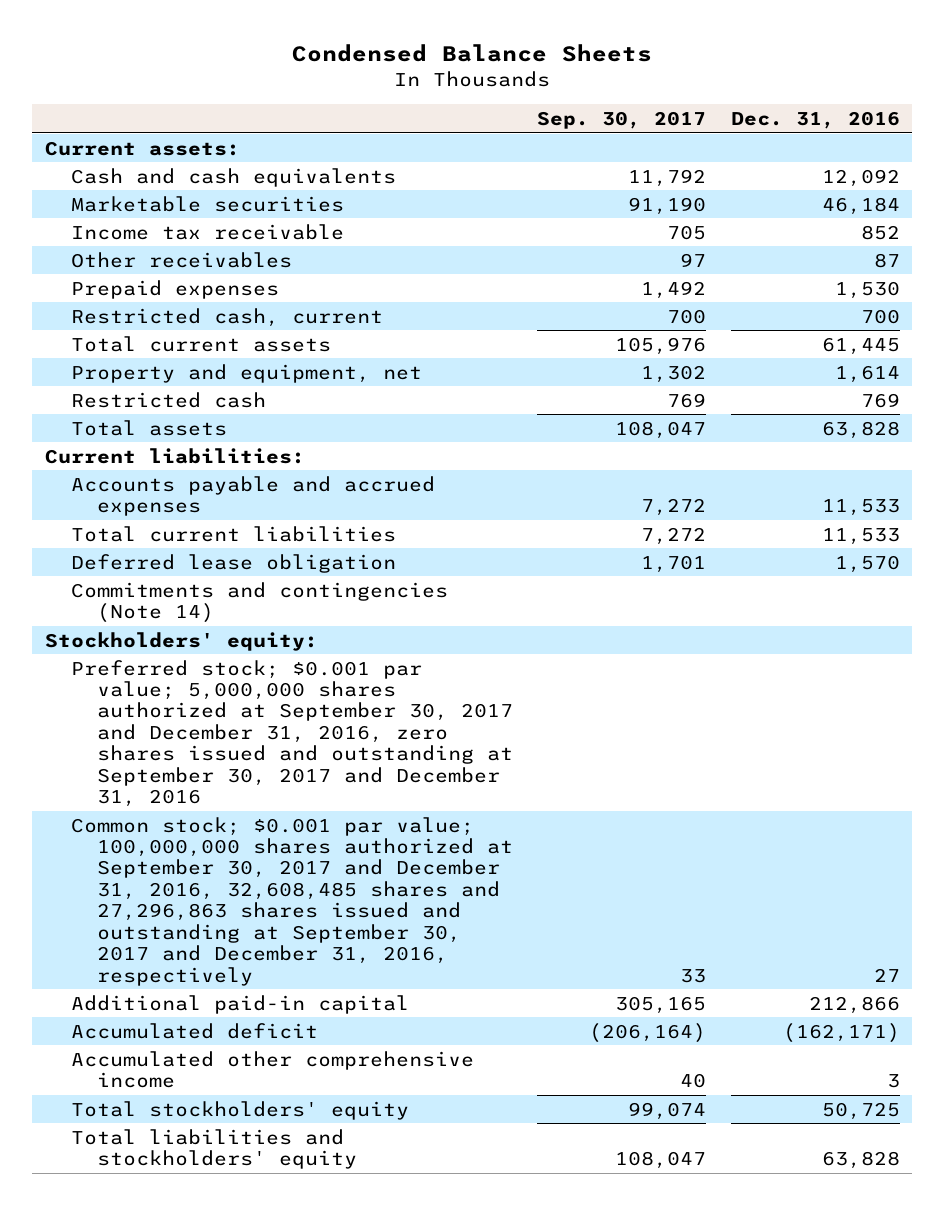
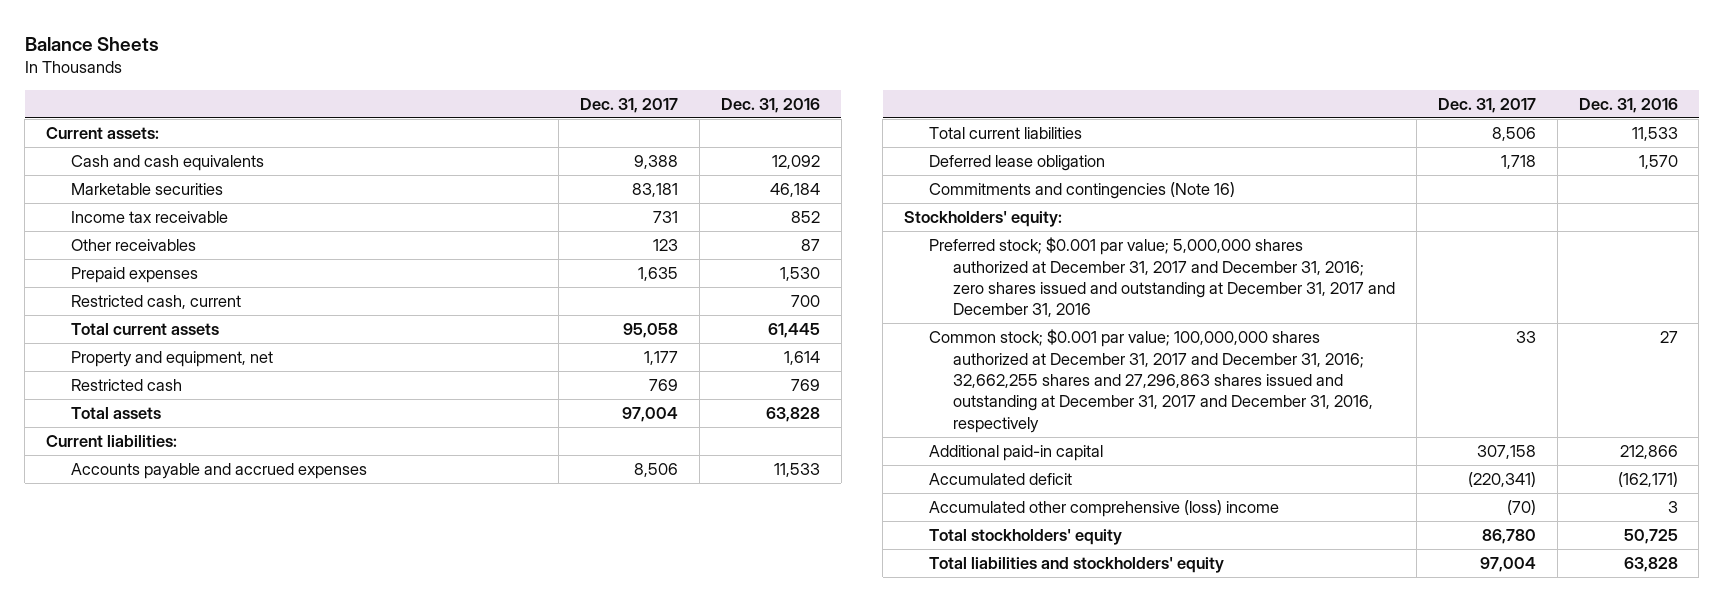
[292,43,653,62] Condensed Balance Sheets -> [24,36,159,51] Balance Sheets
[537,110,707,129] Sep. 30, 2017 -> none
none -> [580,97,679,113] Dec. 31, 2017
[70,581,448,624] Commitments and contingencies (Note 14) -> [928,182,1235,200] Commitments and contingencies (Note 16)
[70,659,513,808] Preferred stock; $0.001 par value; 5,000,000 shares authorized at September 30, 2017 and December 31, 2016, zero shares issued and outstanding at September 30, 2017 and December 31, 2016 -> [928,237,1396,318] Preferred stock; $0.001 par value; 5,000,000 shares authorized at December 31, 2017 and December 31, 2016; zero shares issued and outstanding at December 31, 2017 and December 31, 2016
[70,816,513,986] Common stock; $0.001 par value; 100,000,000 shares authorized at September 30, 2017 and December 31, 2016, 32,608,485 shares and 27,296,863 shares issued and outstanding at September 30, 2017 and December 31, 2016, respectively -> [928,329,1374,433] Common stock; $0.001 par value; 100,000,000 shares authorized at December 31, 2017 and December 31, 2016; 32,662,255 shares and 27,296,863 shares issued and outstanding at December 31, 2017 and December 31, 2016, respectively
[70,1050,474,1089] Accumulated other comprehensive income -> [928,500,1279,518] Accumulated other comprehensive (loss) income

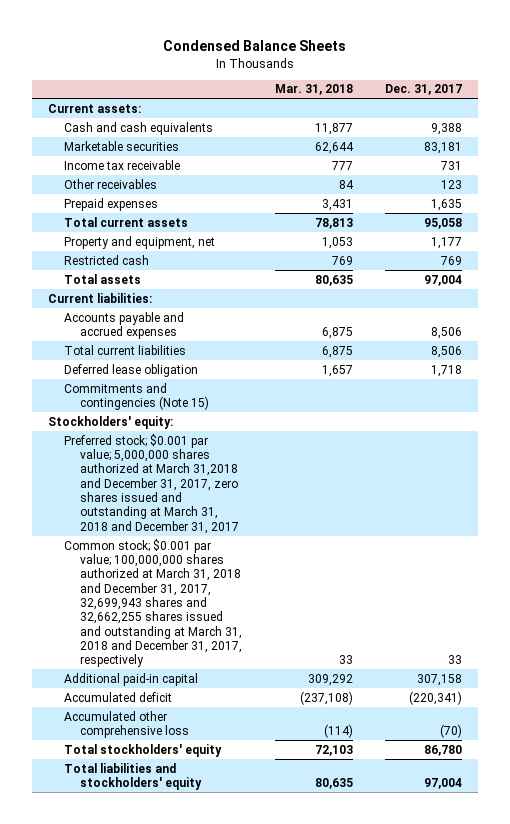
[24,36,159,51] Balance Sheets -> [163,40,347,52] Condensed Balance Sheets
[720,97,820,113] Dec. 31, 2016 -> none
none -> [274,84,353,96] Mar. 31, 2018
[70,295,241,310] Restricted cash, current -> none
[928,182,1235,200] Commitments and contingencies (Note 16) -> [64,382,210,410] Commitments and contingencies (Note 15)
[928,237,1396,318] Preferred stock; $0.001 par value; 5,000,000 shares authorized at December 31, 2017 and December 31, 2016; zero shares issued and outstanding at December 31, 2017 and December 31, 2016 -> [64,433,240,534] Preferred stock; $0.001 par value; 5,000,000 shares authorized at March 31,2018 and December 31, 2017, zero shares issued and outstanding at March 31, 2018 and December 31, 2017
[928,329,1374,433] Common stock; $0.001 par value; 100,000,000 shares authorized at December 31, 2017 and December 31, 2016; 32,662,255 shares and 27,296,863 shares issued and outstanding at December 31, 2017 and December 31, 2016, respectively -> [64,538,243,668] Common stock; $0.001 par value; 100,000,000 shares authorized at March 31, 2018 and December 31, 2017, 32,699,943 shares and 32,662,255 shares issued and outstanding at March 31, 2018 and December 31, 2017, respectively
[928,500,1279,518] Accumulated other comprehensive (loss) income -> [64,710,190,738] Accumulated other comprehensive loss

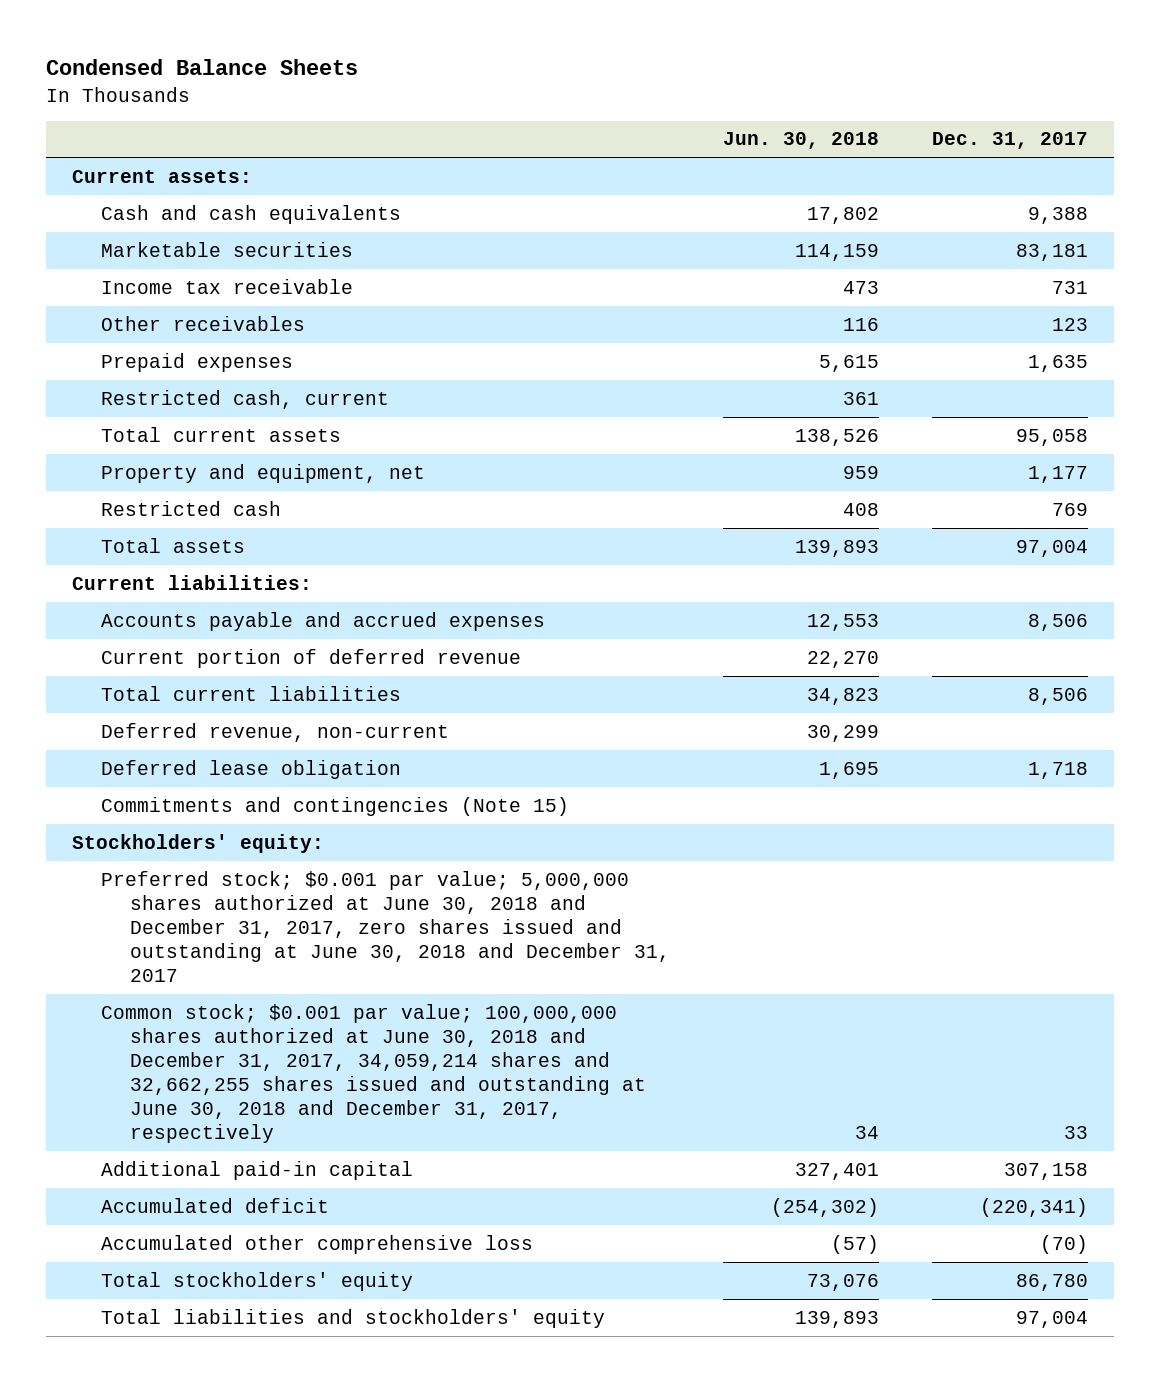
[274,84,353,96] Mar. 31, 2018 -> none
none -> [722,132,879,150] Jun. 30, 2018
none -> [101,389,390,409] Restricted cash, current
none -> [101,648,522,668] Current portion of deferred revenue
none -> [101,722,450,742] Deferred revenue, non-current
[64,433,240,534] Preferred stock; $0.001 par value; 5,000,000 shares authorized at March 31,2018 and December 31, 2017, zero shares issued and outstanding at March 31, 2018 and December 31, 2017 -> [101,870,671,982] Preferred stock; $0.001 par value; 5,000,000 shares authorized at June 30, 2018 and December 31, 2017, zero shares issued and outstanding at June 30, 2018 and December 31, 2017
[64,538,243,668] Common stock; $0.001 par value; 100,000,000 shares authorized at March 31, 2018 and December 31, 2017, 32,699,943 shares and 32,662,255 shares issued and outstanding at March 31, 2018 and December 31, 2017, respectively -> [101,1003,647,1144] Common stock; $0.001 par value; 100,000,000 shares authorized at June 30, 2018 and December 31, 2017, 34,059,214 shares and 32,662,255 shares issued and outstanding at June 30, 2018 and December 31, 2017, respectively

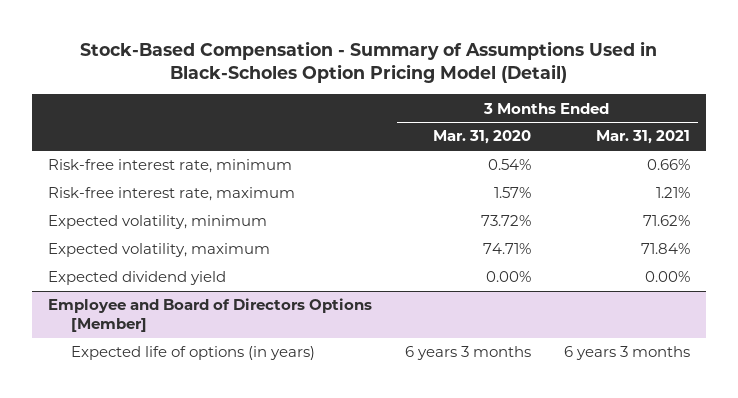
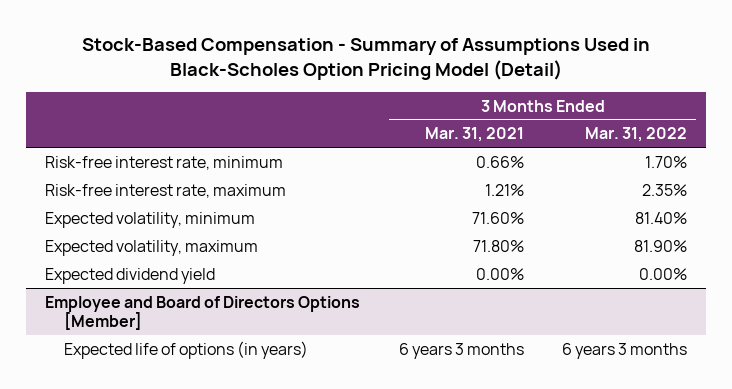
[433,130,532,145] Mar. 31, 2020 -> none
none -> [584,127,687,143] Mar. 31, 2022
[642,215,690,227] 71.62% -> [471,211,524,224] 71.60%
[640,243,690,255] 71.84% -> [472,239,524,252] 71.80%

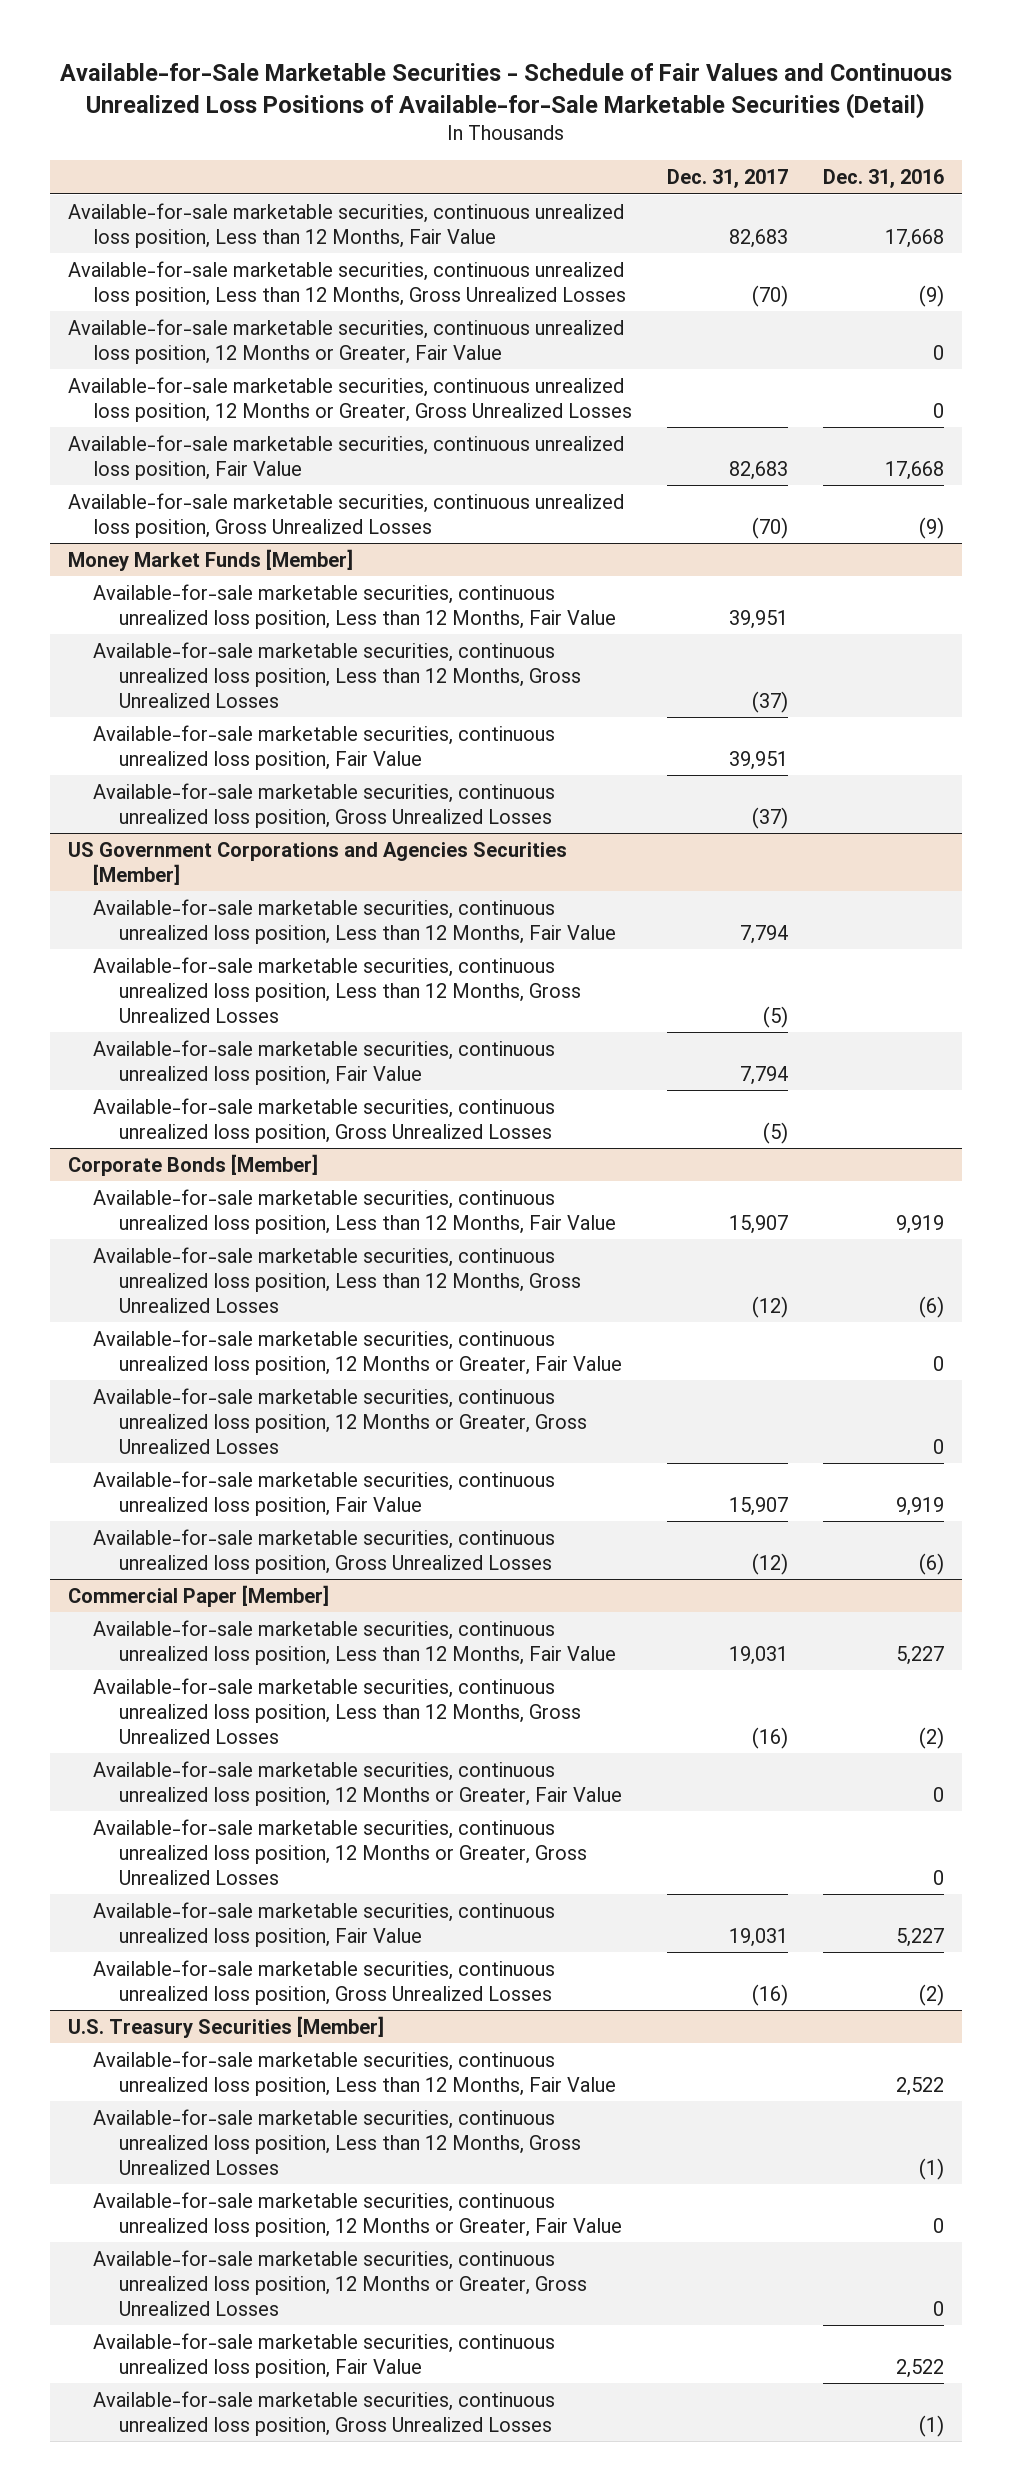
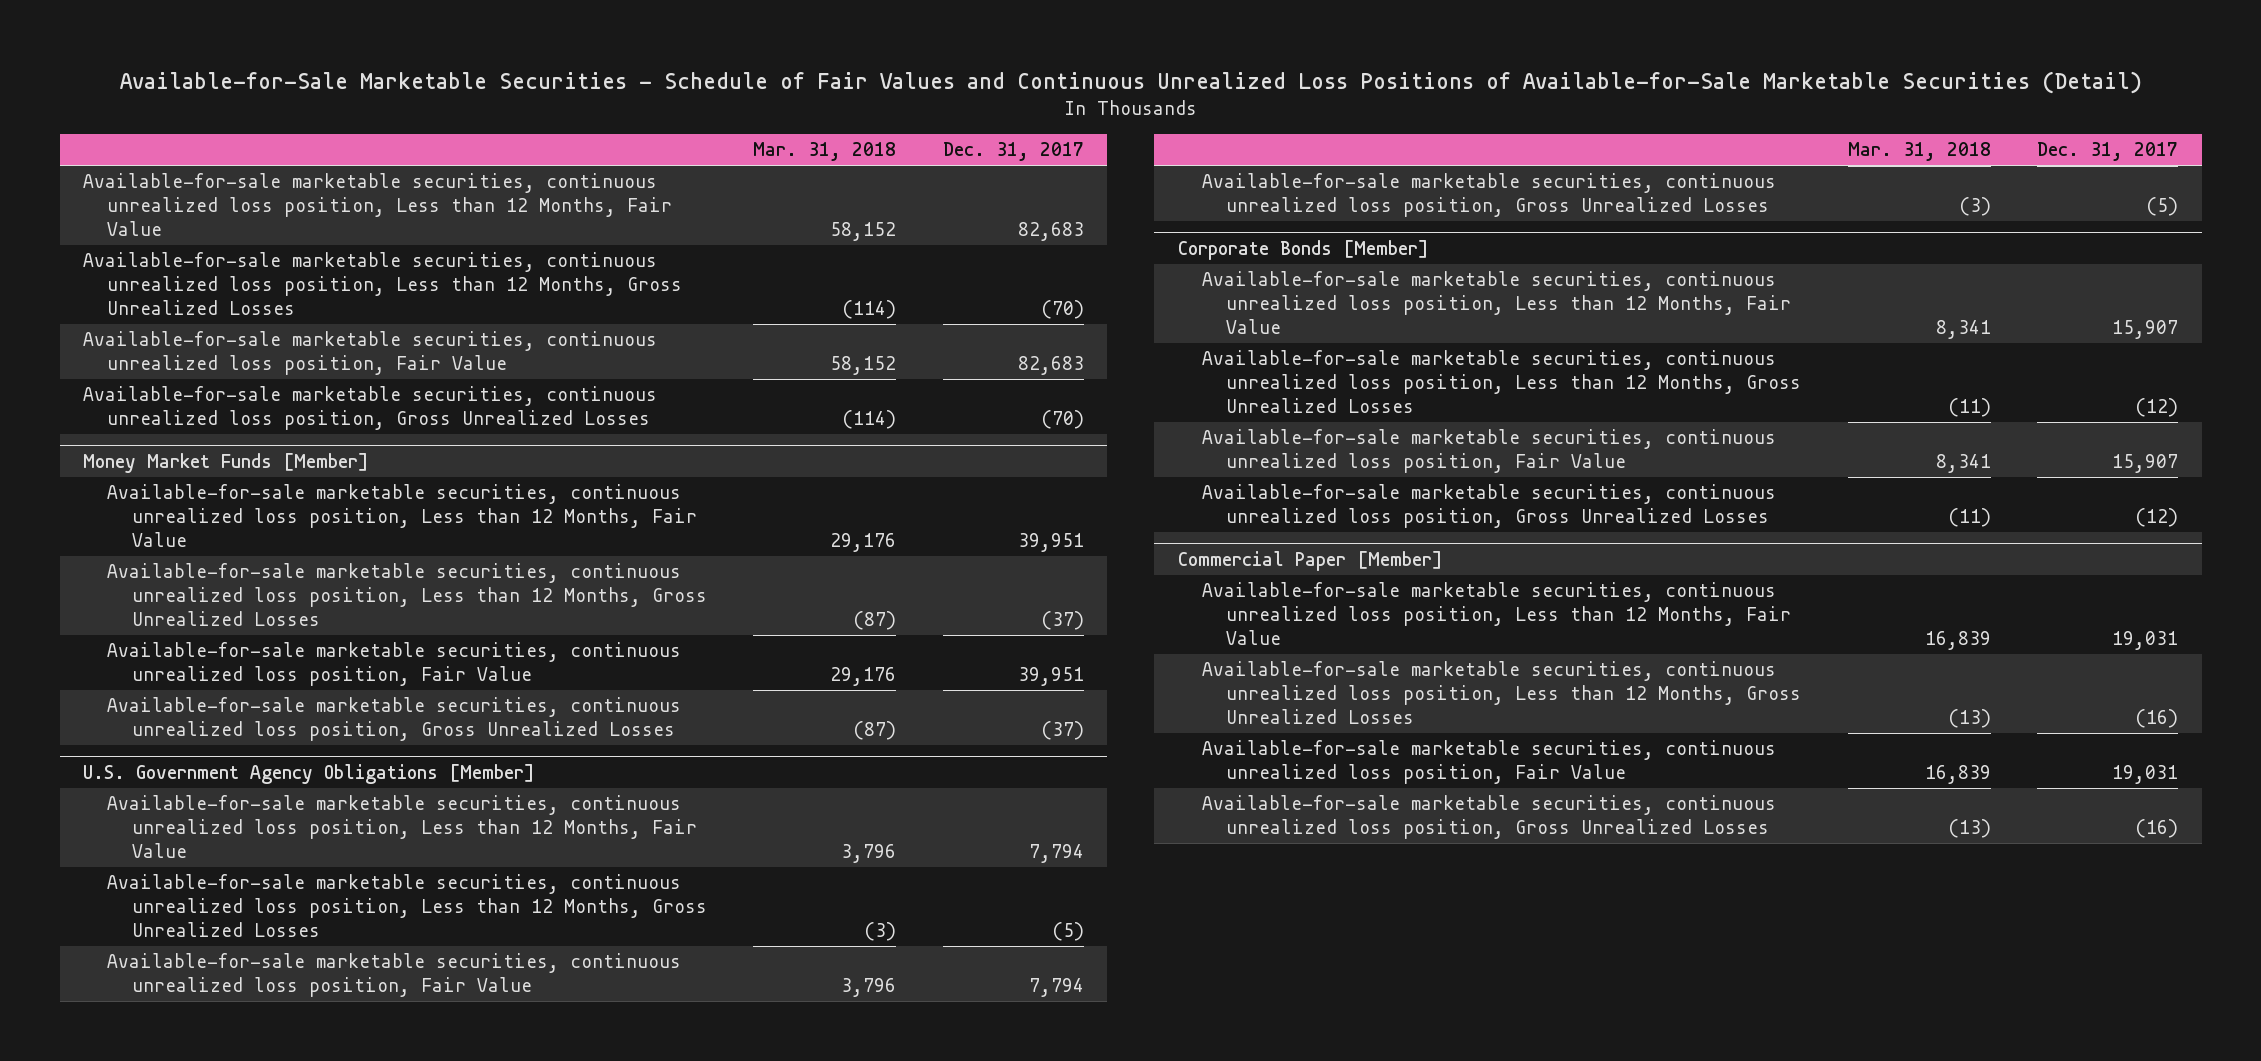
[823,169,945,189] Dec. 31, 2016 -> none
none -> [753,142,897,162] Mar. 31, 2018
[67,318,624,364] Available-for-sale marketable securities, continuous unrealized loss position, 12 Months or Greater, Fair Value -> none
[67,376,633,422] Available-for-sale marketable securities, continuous unrealized loss position, 12 Months or Greater, Gross Unrealized Losses -> none
[67,841,567,885] US Government Corporations and Agencies Securities [Member] -> [82,764,535,785] U.S. Government Agency Obligations [Member]
[93,1329,623,1375] Available-for-sale marketable securities, continuous unrealized loss position, 12 Months or Greater, Fair Value -> none
[93,1387,588,1454] Available-for-sale marketable securities, continuous unrealized loss position, 12 Months or Greater, Gross Unrealized Losses -> none
[93,1760,623,1806] Available-for-sale marketable securities, continuous unrealized loss position, 12 Months or Greater, Fair Value -> none
[93,1818,588,1885] Available-for-sale marketable securities, continuous unrealized loss position, 12 Months or Greater, Gross Unrealized Losses -> none
[67,2015,384,2038] U.S. Treasury Securities [Member] -> none
[93,2050,617,2096] Available-for-sale marketable securities, continuous unrealized loss position, Less than 12 Months, Fair Value -> none
[93,2108,582,2175] Available-for-sale marketable securities, continuous unrealized loss position, Less than 12 Months, Gross Unrealized Losses -> none
[93,2191,623,2237] Available-for-sale marketable securities, continuous unrealized loss position, 12 Months or Greater, Fair Value -> none
[93,2249,588,2316] Available-for-sale marketable securities, continuous unrealized loss position, 12 Months or Greater, Gross Unrealized Losses -> none
[93,2332,556,2378] Available-for-sale marketable securities, continuous unrealized loss position, Fair Value -> none
[93,2390,556,2436] Available-for-sale marketable securities, continuous unrealized loss position, Gross Unrealized Losses -> none

